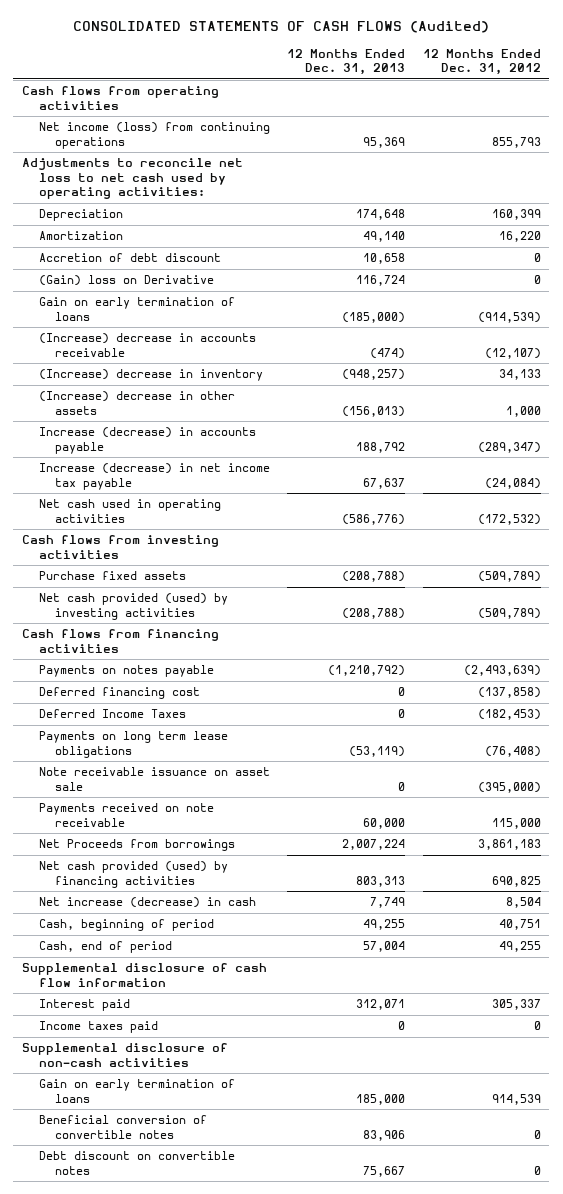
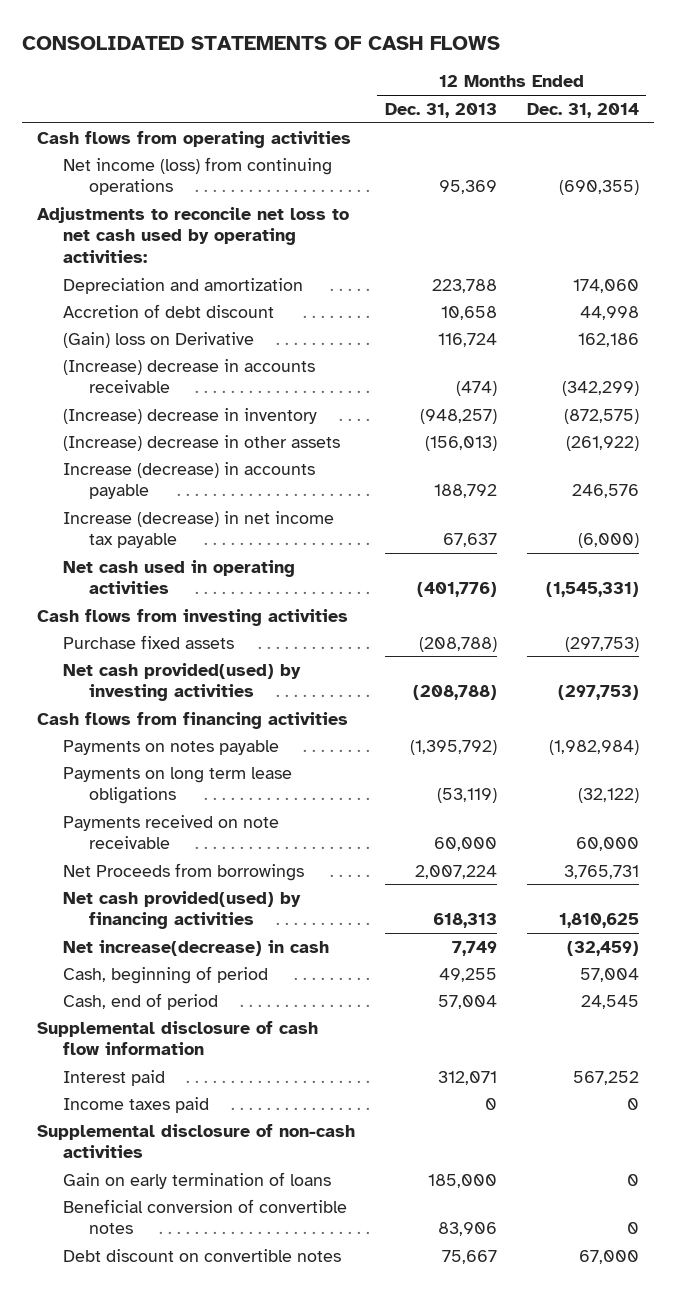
[73,21,490,34] CONSOLIDATED STATEMENTS OF CASH FLOWS (Audited) -> [22,35,501,50] CONSOLIDATED STATEMENTS OF CASH FLOWS
[422,48,541,76] 12 Months Ended Dec. 31, 2012 -> none
none -> [526,102,639,118] Dec. 31, 2014
[38,209,123,222] Depreciation -> none
[38,231,123,241] Amortization -> none
none -> [63,277,304,294] Depreciation and amortization
[38,297,235,321] Gain on early termination of loans -> none
[342,513,406,525] (586,776) -> [416,582,497,598] (401,776)
[38,593,228,620] Net cash provided (used) by investing activities -> [63,662,302,702] Net cash provided(used) by investing activities
[38,687,200,700] Deferred financing cost -> none
[38,709,186,719] Deferred Income Taxes -> none
[328,665,406,677] (1,210,792) -> [409,739,497,755] (1,395,792)
[38,767,270,791] Note receivable issuance on asset sale -> none
[38,861,228,888] Net cash provided (used) by financing activities -> [63,890,302,930] Net cash provided(used) by financing activities
[356,875,406,887] 803,313 -> [432,913,497,929] 618,313
[38,897,256,909] Net increase (decrease) in cash -> [63,939,330,956] Net increase(decrease) in cash

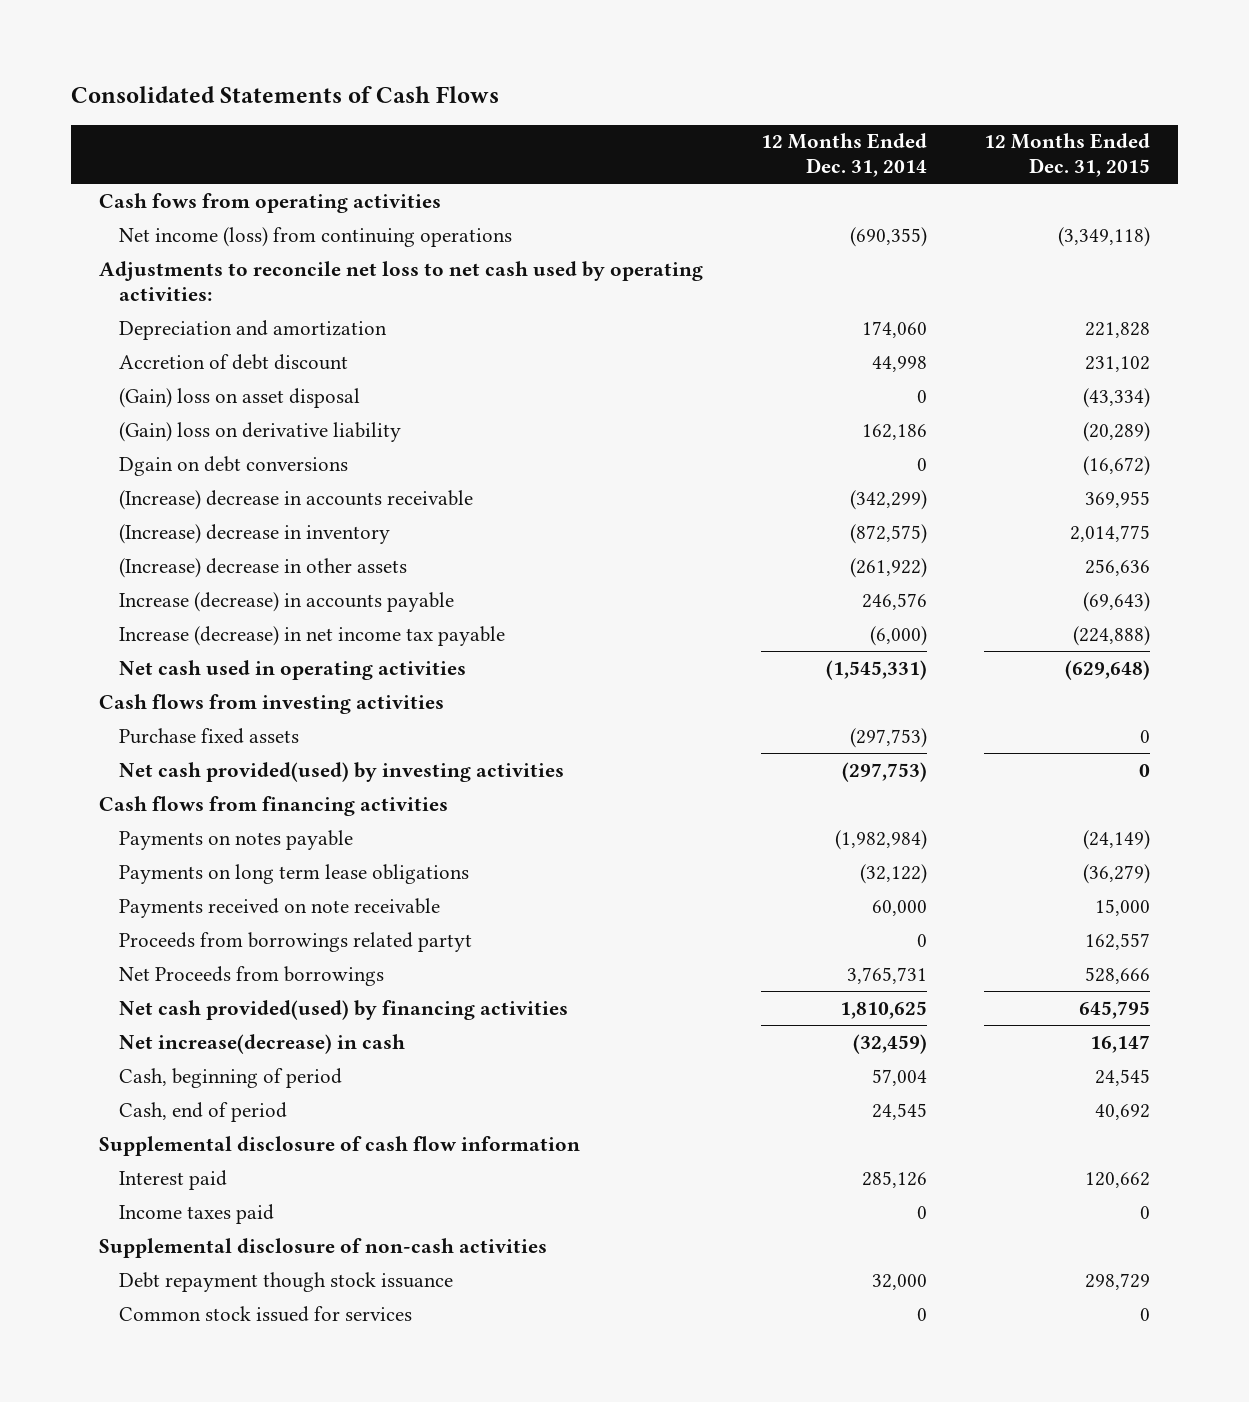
[22,35,501,50] CONSOLIDATED STATEMENTS OF CASH FLOWS -> [70,86,499,104] Consolidated Statements of Cash Flows
[384,102,497,118] Dec. 31, 2013 -> none
none -> [983,133,1150,178] 12 Months Ended Dec. 31, 2015
[36,130,351,148] Cash flows from operating activities -> [99,192,442,213] Cash fows from operating activities
none -> [119,387,361,408] (Gain) loss on asset disposal
[63,331,255,348] (Gain) loss on Derivative -> [119,421,402,442] (Gain) loss on derivative liability
none -> [119,455,349,476] Dgain on debt conversions
none -> [119,931,473,952] Proceeds from borrowings related partyt
[572,1070,639,1085] 567,252 -> [861,1170,927,1188] 285,126
[63,1171,332,1189] Gain on early termination of loans -> none
[63,1198,348,1235] Beneficial conversion of convertible notes -> none
[63,1248,342,1262] Debt discount on convertible notes -> none
none -> [119,1271,454,1292] Debt repayment though stock issuance
none -> [119,1305,413,1322] Common stock issued for services

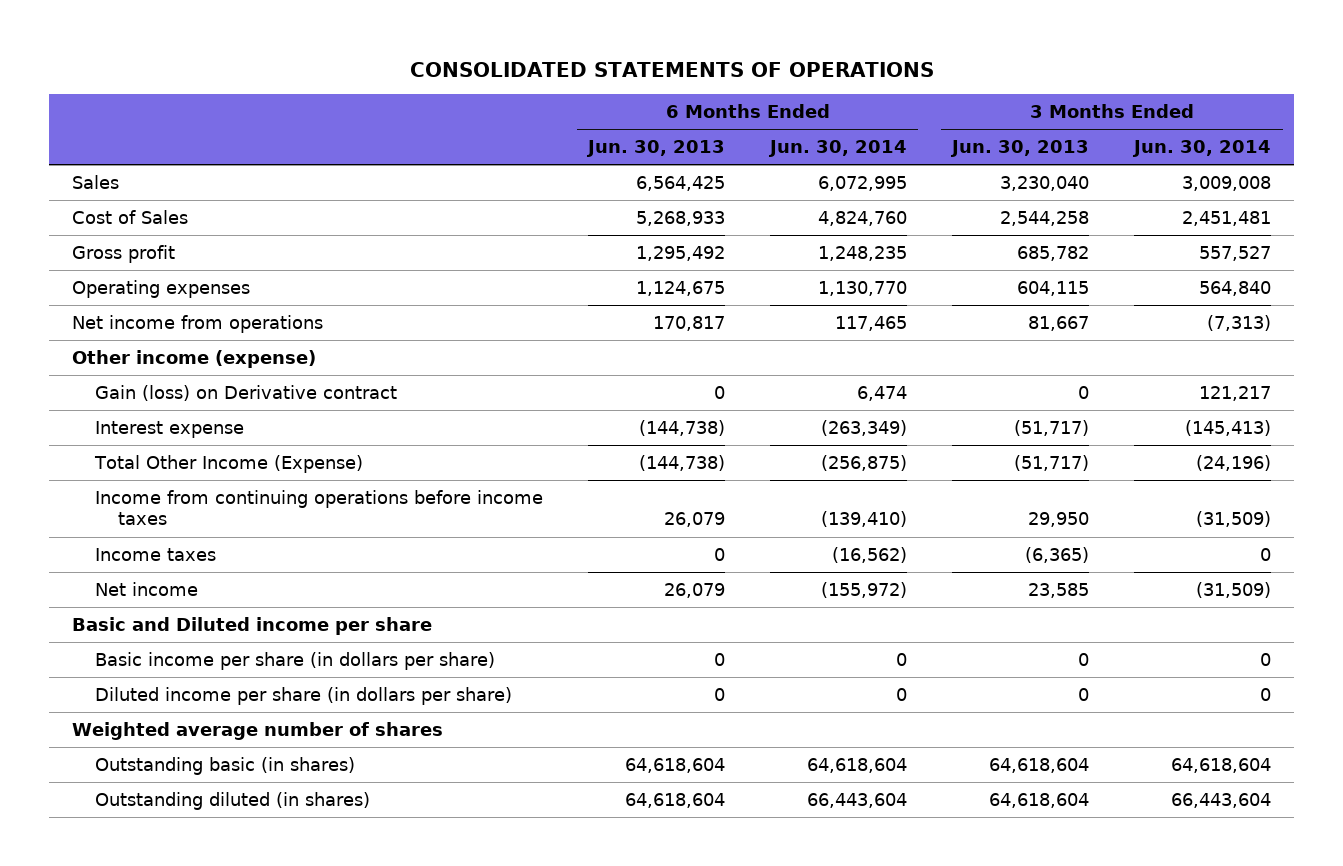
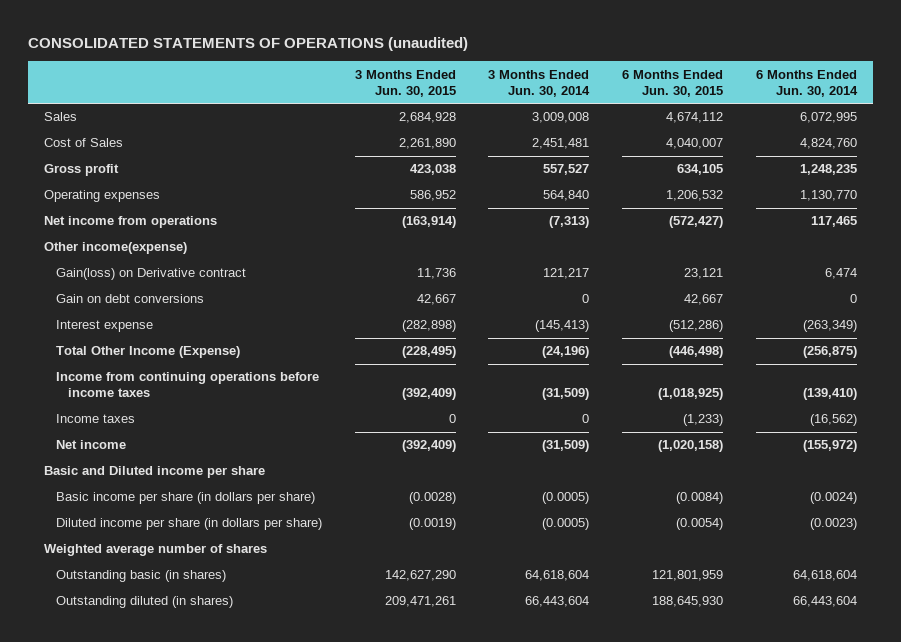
[409,61,934,77] CONSOLIDATED STATEMENTS OF OPERATIONS -> [27,37,468,52] CONSOLIDATED STATEMENTS OF OPERATIONS (unaudited)
[586,140,726,158] Jun. 30, 2013 -> none
[950,140,1090,158] Jun. 30, 2013 -> none
none -> [354,69,456,97] 3 Months Ended Jun. 30, 2015
none -> [622,69,724,97] 6 Months Ended Jun. 30, 2015
[72,349,317,368] Other income (expense) -> [43,242,187,255] Other income(expense)
[94,384,397,401] Gain (loss) on Derivative contract -> [56,268,247,281] Gain(loss) on Derivative contract
none -> [56,294,205,304] Gain on debt conversions
[896,652,908,666] 0 -> [809,492,857,505] (0.0024)
[1260,652,1272,666] 0 -> [542,492,590,505] (0.0005)
[896,687,908,701] 0 -> [809,518,857,531] (0.0023)
[1260,687,1272,701] 0 -> [542,518,590,531] (0.0005)

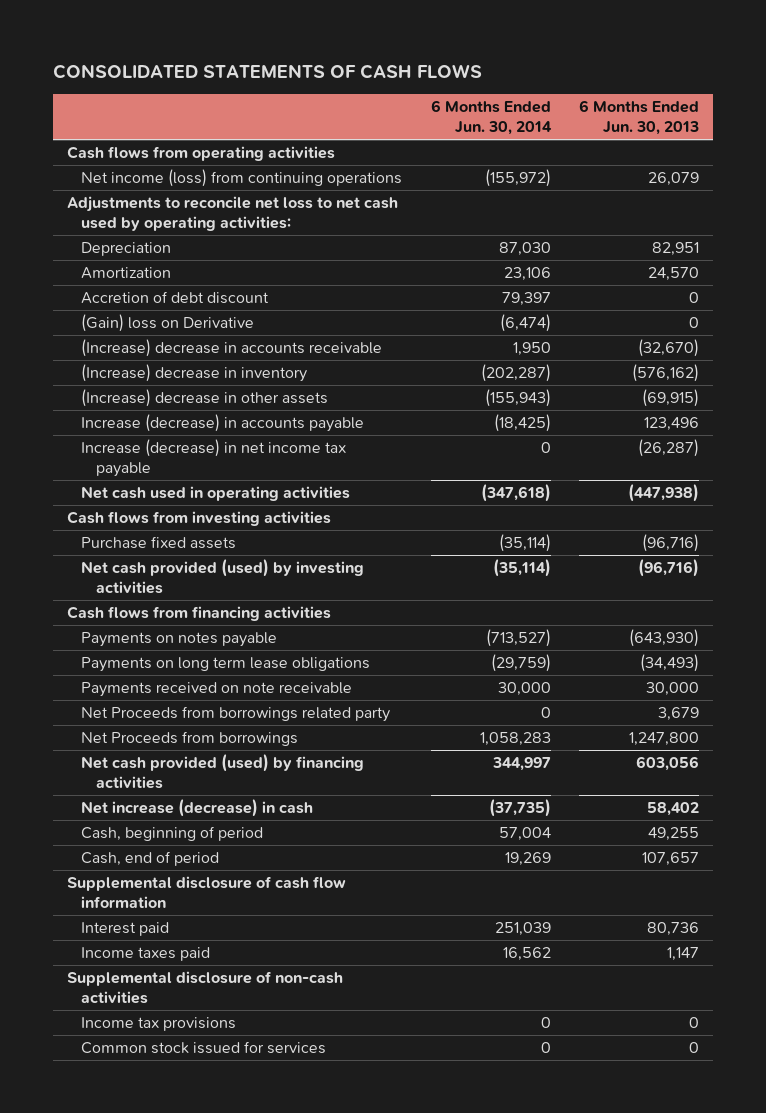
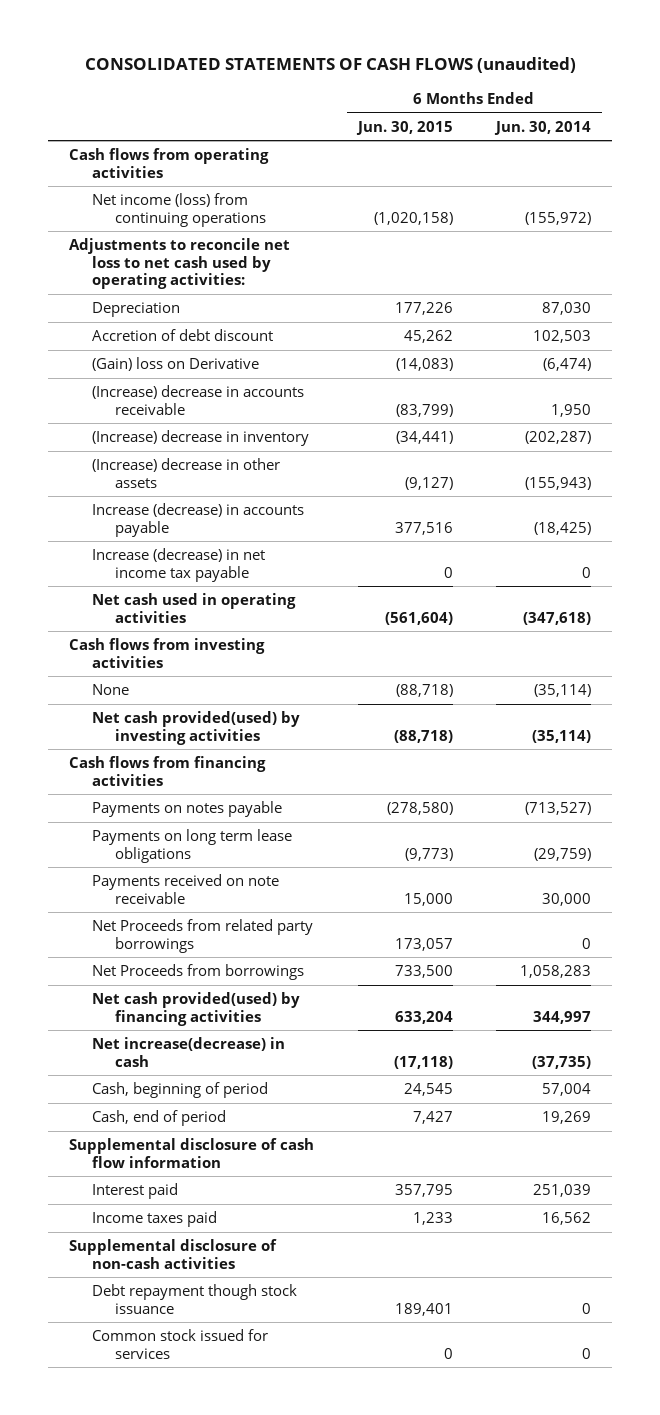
[52,63,482,79] CONSOLIDATED STATEMENTS OF CASH FLOWS -> [85,57,577,74] CONSOLIDATED STATEMENTS OF CASH FLOWS (unaudited)
[579,100,700,136] 6 Months Ended Jun. 30, 2013 -> none
none -> [355,120,453,135] Jun. 30, 2015
[81,266,172,279] Amortization -> none
[501,291,551,306] 79,397 -> [532,330,591,344] 102,503
[81,535,237,549] Purchase fixed assets -> [91,684,129,696] None
[81,558,365,595] Net cash provided (used) by investing activities -> [91,711,300,745] Net cash provided(used) by investing activities
[81,705,391,722] Net Proceeds from borrowings related party -> [91,919,313,953] Net Proceeds from related party borrowings
[81,753,365,790] Net cash provided (used) by financing activities -> [91,992,300,1026] Net cash provided(used) by financing activities
[81,798,314,817] Net increase (decrease) in cash -> [91,1037,285,1067] Net increase(decrease) in cash
[81,1016,237,1031] Income tax provisions -> none
none -> [91,1284,297,1314] Debt repayment though stock issuance

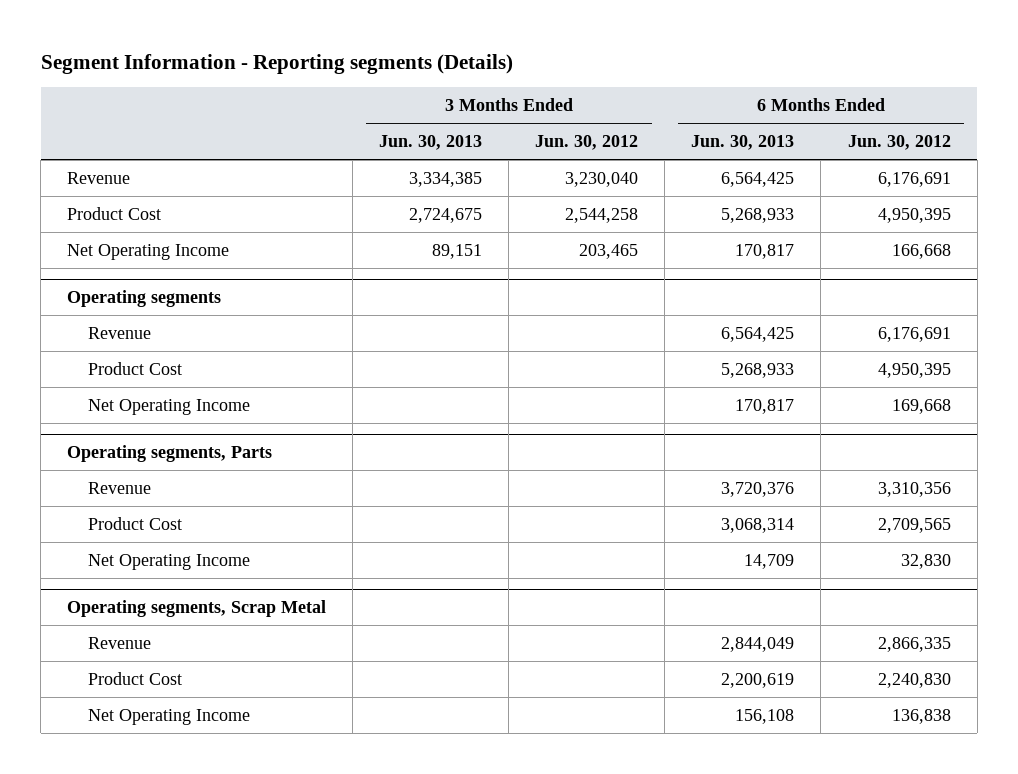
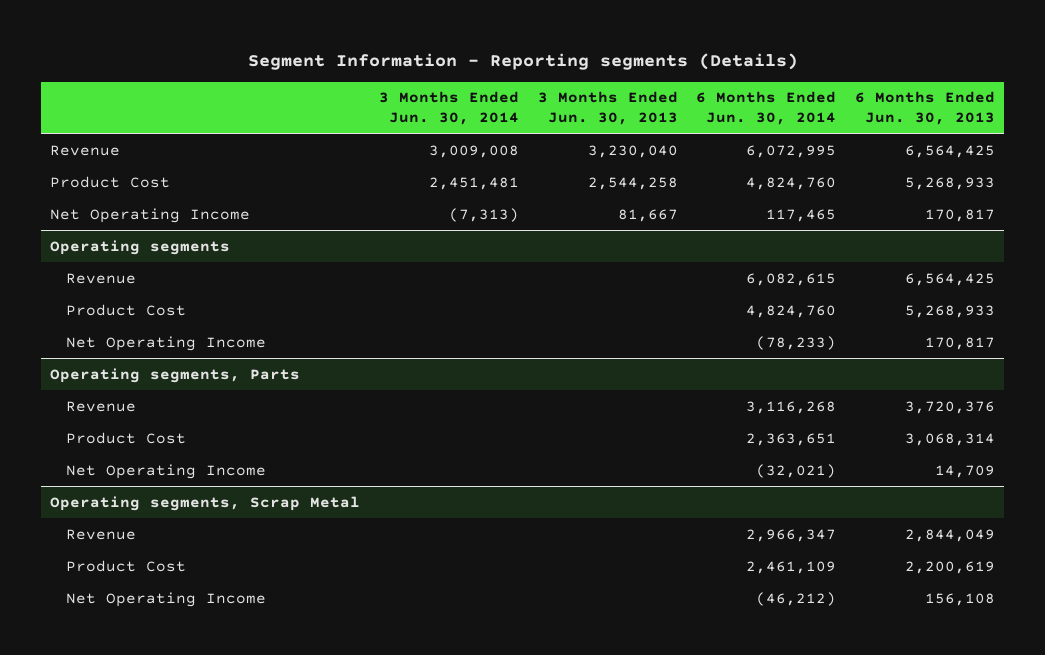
[535,135,639,151] Jun. 30, 2012 -> none
[847,135,951,151] Jun. 30, 2012 -> none
none -> [379,91,520,126] 3 Months Ended Jun. 30, 2014
none -> [696,91,837,126] 6 Months Ended Jun. 30, 2014
[409,171,483,187] 3,334,385 -> [587,144,678,158] 3,230,040
[409,207,483,223] 2,724,675 -> [587,176,678,190] 2,544,258
[432,243,483,259] 89,151 -> [617,208,678,222] 81,667

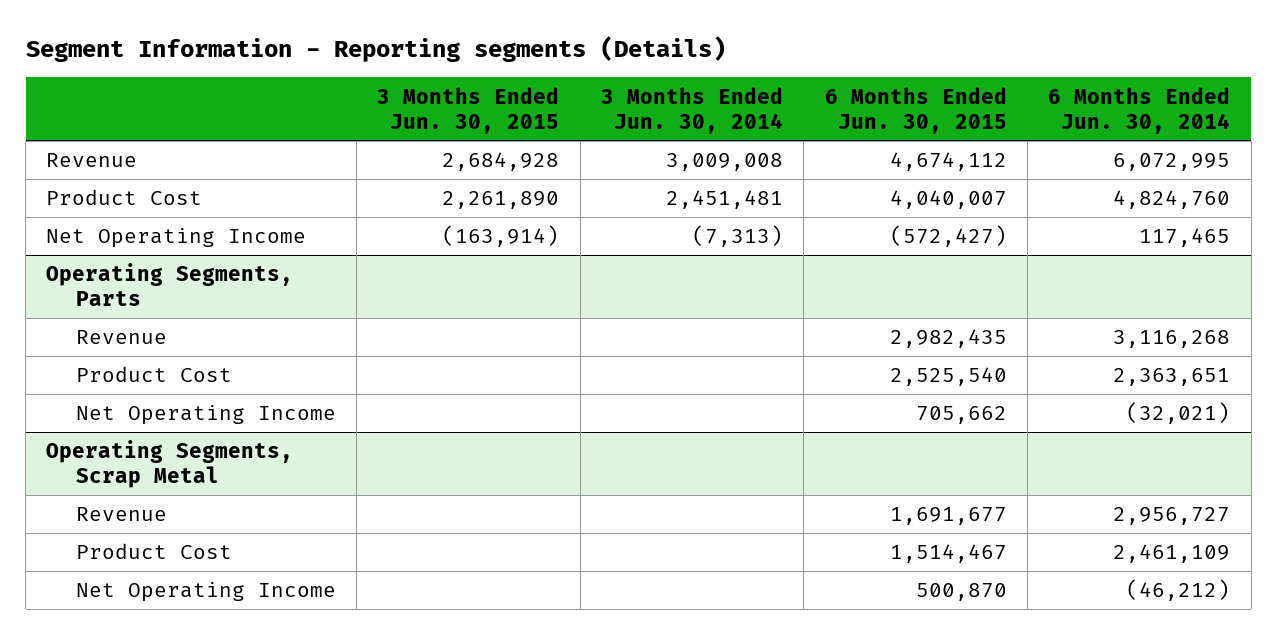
[537,91,678,126] 3 Months Ended Jun. 30, 2013 -> none
[854,91,995,126] 6 Months Ended Jun. 30, 2013 -> none
none -> [377,86,560,134] 3 Months Ended Jun. 30, 2015
none -> [824,86,1007,134] 6 Months Ended Jun. 30, 2015
[50,239,231,255] Operating segments -> none
[65,272,136,284] Revenue -> none
[65,303,186,316] Product Cost -> none
[65,335,266,351] Net Operating Income -> none
[50,367,301,383] Operating segments, Parts -> [46,263,294,307] Operating Segments, Parts
[50,495,361,511] Operating segments, Scrap Metal -> [46,440,294,489] Operating Segments, Scrap Metal
[746,528,837,542] 2,966,347 -> [1113,507,1231,526] 2,956,727

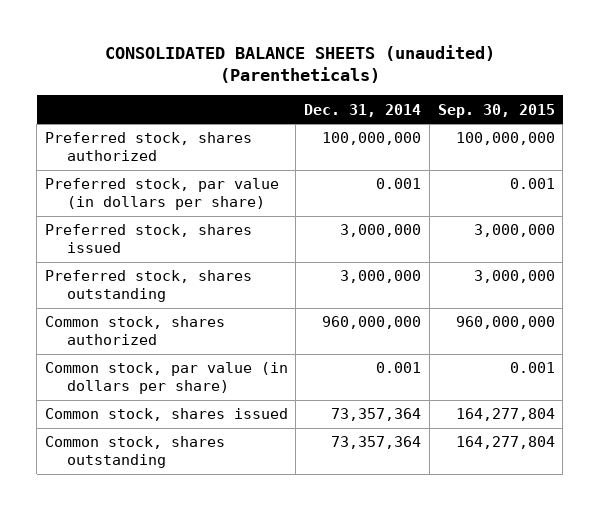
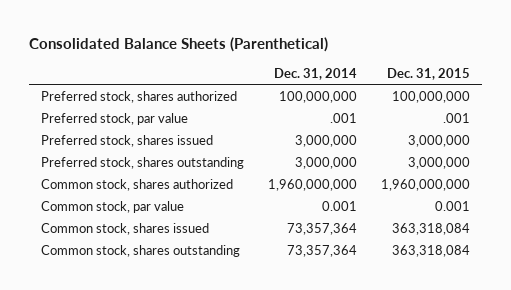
[104,44,495,84] CONSOLIDATED BALANCE SHEETS (unaudited) (Parentheticals) -> [29,37,329,53] Consolidated Balance Sheets (Parenthetical)
[437,103,555,118] Sep. 30, 2015 -> none
none -> [387,67,471,80] Dec. 31, 2015
[44,178,279,211] Preferred stock, par value (in dollars per share) -> [41,112,189,125] Preferred stock, par value
[376,178,422,190] 0.001 -> [330,112,358,123] .001
[322,316,422,330] 960,000,000 -> [268,178,358,191] 1,960,000,000
[44,362,288,395] Common stock, par value (in dollars per share) -> [41,200,185,213] Common stock, par value

